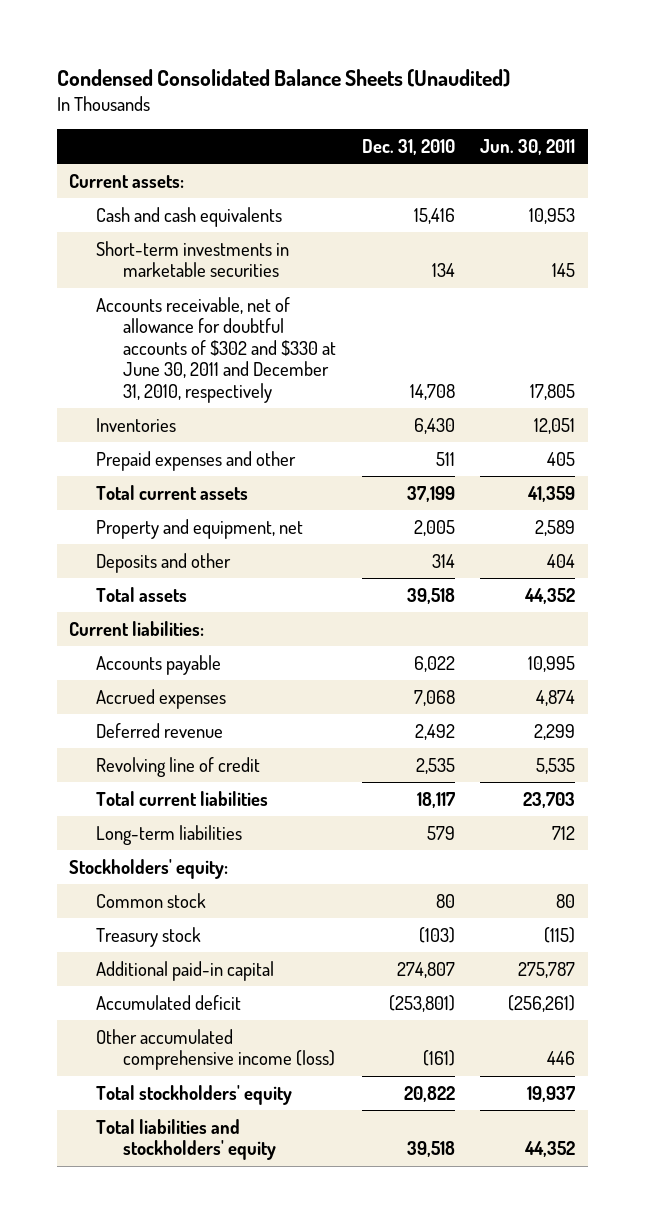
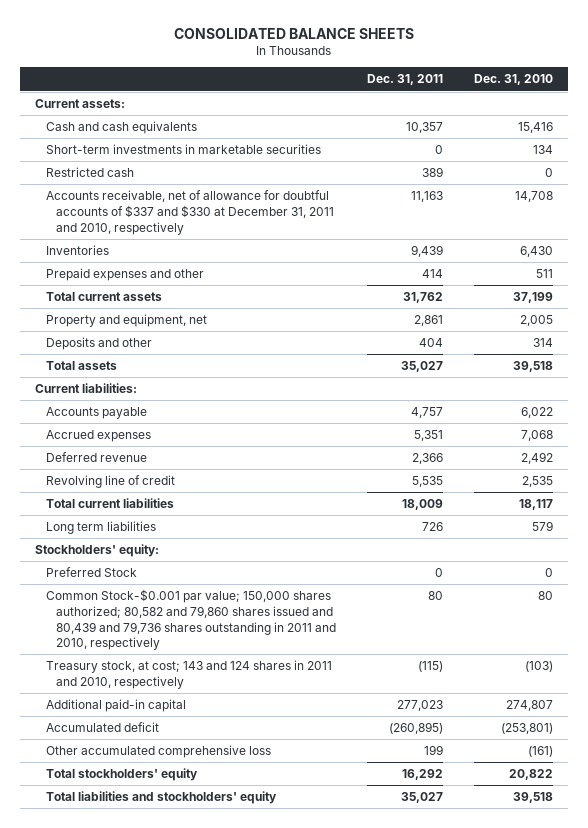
[56,68,510,87] Condensed Consolidated Balance Sheets (Unaudited) -> [174,27,415,39] CONSOLIDATED BALANCE SHEETS
[480,138,576,155] Jun. 30, 2011 -> none
none -> [366,74,443,86] Dec. 31, 2011
none -> [45,167,134,178] Restricted cash
[96,296,337,403] Accounts receivable, net of allowance for doubtful accounts of $302 and $330 at June 30, 2011 and December 31, 2010, respectively -> [45,190,335,235] Accounts receivable, net of allowance for doubtful accounts of $337 and $330 at December 31, 2011 and 2010, respectively
[96,824,243,845] Long-term liabilities -> [45,521,156,535] Long term liabilities
none -> [45,567,137,578] Preferred Stock
[96,892,207,908] Common stock -> [45,589,337,651] Common Stock-$0.001 par value; 150,000 shares authorized; 80,582 and 79,860 shares issued and 80,439 and 79,736 shares outstanding in 2011 and 2010, respectively
[96,926,202,947] Treasury stock -> [45,660,332,689] Treasury stock, at cost; 143 and 124 shares in 2011 and 2010, respectively
[96,1028,336,1071] Other accumulated comprehensive income (loss) -> [45,745,271,759] Other accumulated comprehensive loss

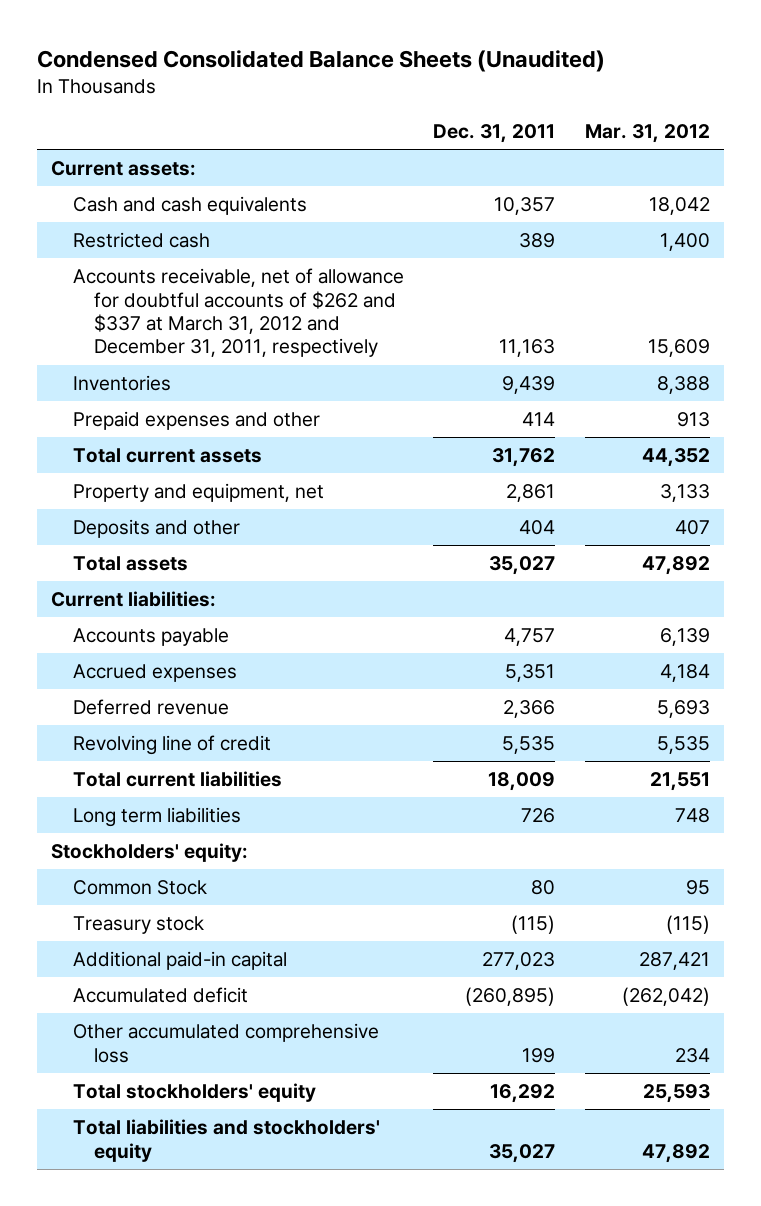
[174,27,415,39] CONSOLIDATED BALANCE SHEETS -> [36,50,605,73] Condensed Consolidated Balance Sheets (Unaudited)
[473,74,553,86] Dec. 31, 2010 -> none
none -> [584,124,710,144] Mar. 31, 2012
[45,144,321,155] Short-term investments in marketable securities -> none
[45,190,335,235] Accounts receivable, net of allowance for doubtful accounts of $337 and $330 at December 31, 2011 and 2010, respectively -> [72,268,404,358] Accounts receivable, net of allowance for doubtful accounts of $262 and $337 at March 31, 2012 and December 31, 2011, respectively
[45,567,137,578] Preferred Stock -> none
[45,589,337,651] Common Stock-$0.001 par value; 150,000 shares authorized; 80,582 and 79,860 shares issued and 80,439 and 79,736 shares outstanding in 2011 and 2010, respectively -> [72,880,207,896] Common Stock
[45,660,332,689] Treasury stock, at cost; 143 and 124 shares in 2011 and 2010, respectively -> [72,916,204,935] Treasury stock

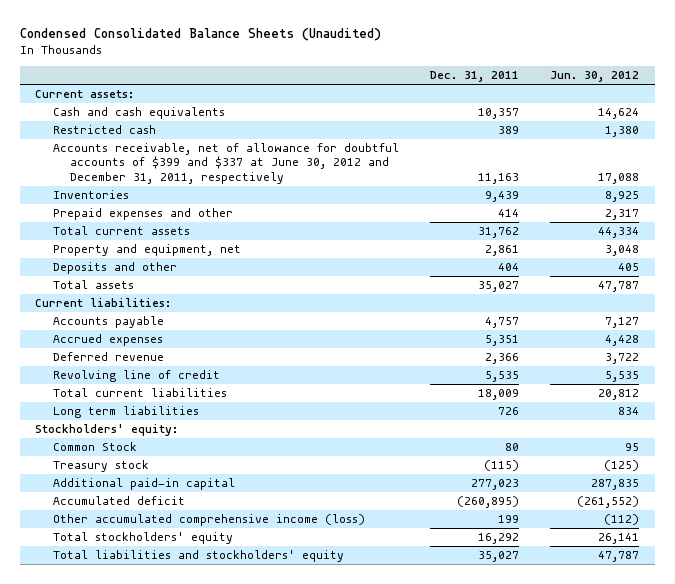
[584,124,710,144] Mar. 31, 2012 -> none
none -> [550,71,640,83] Jun. 30, 2012
[72,268,404,358] Accounts receivable, net of allowance for doubtful accounts of $262 and $337 at March 31, 2012 and December 31, 2011, respectively -> [52,143,399,184] Accounts receivable, net of allowance for doubtful accounts of $399 and $337 at June 30, 2012 and December 31, 2011, respectively
[72,1023,379,1063] Other accumulated comprehensive loss -> [52,514,365,527] Other accumulated comprehensive income (loss)

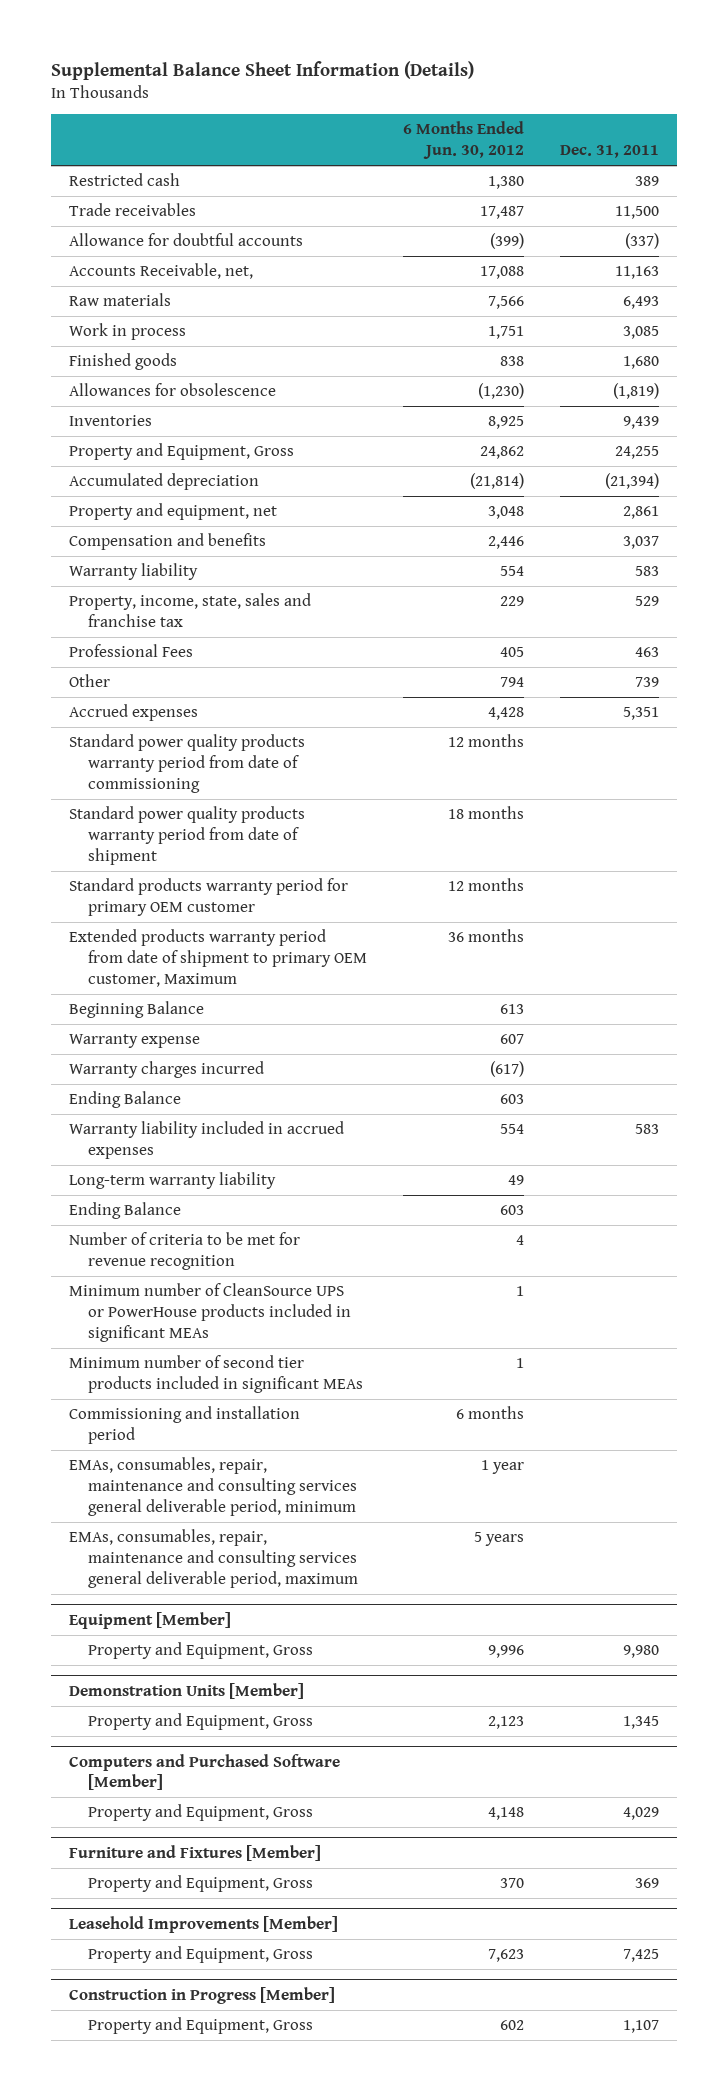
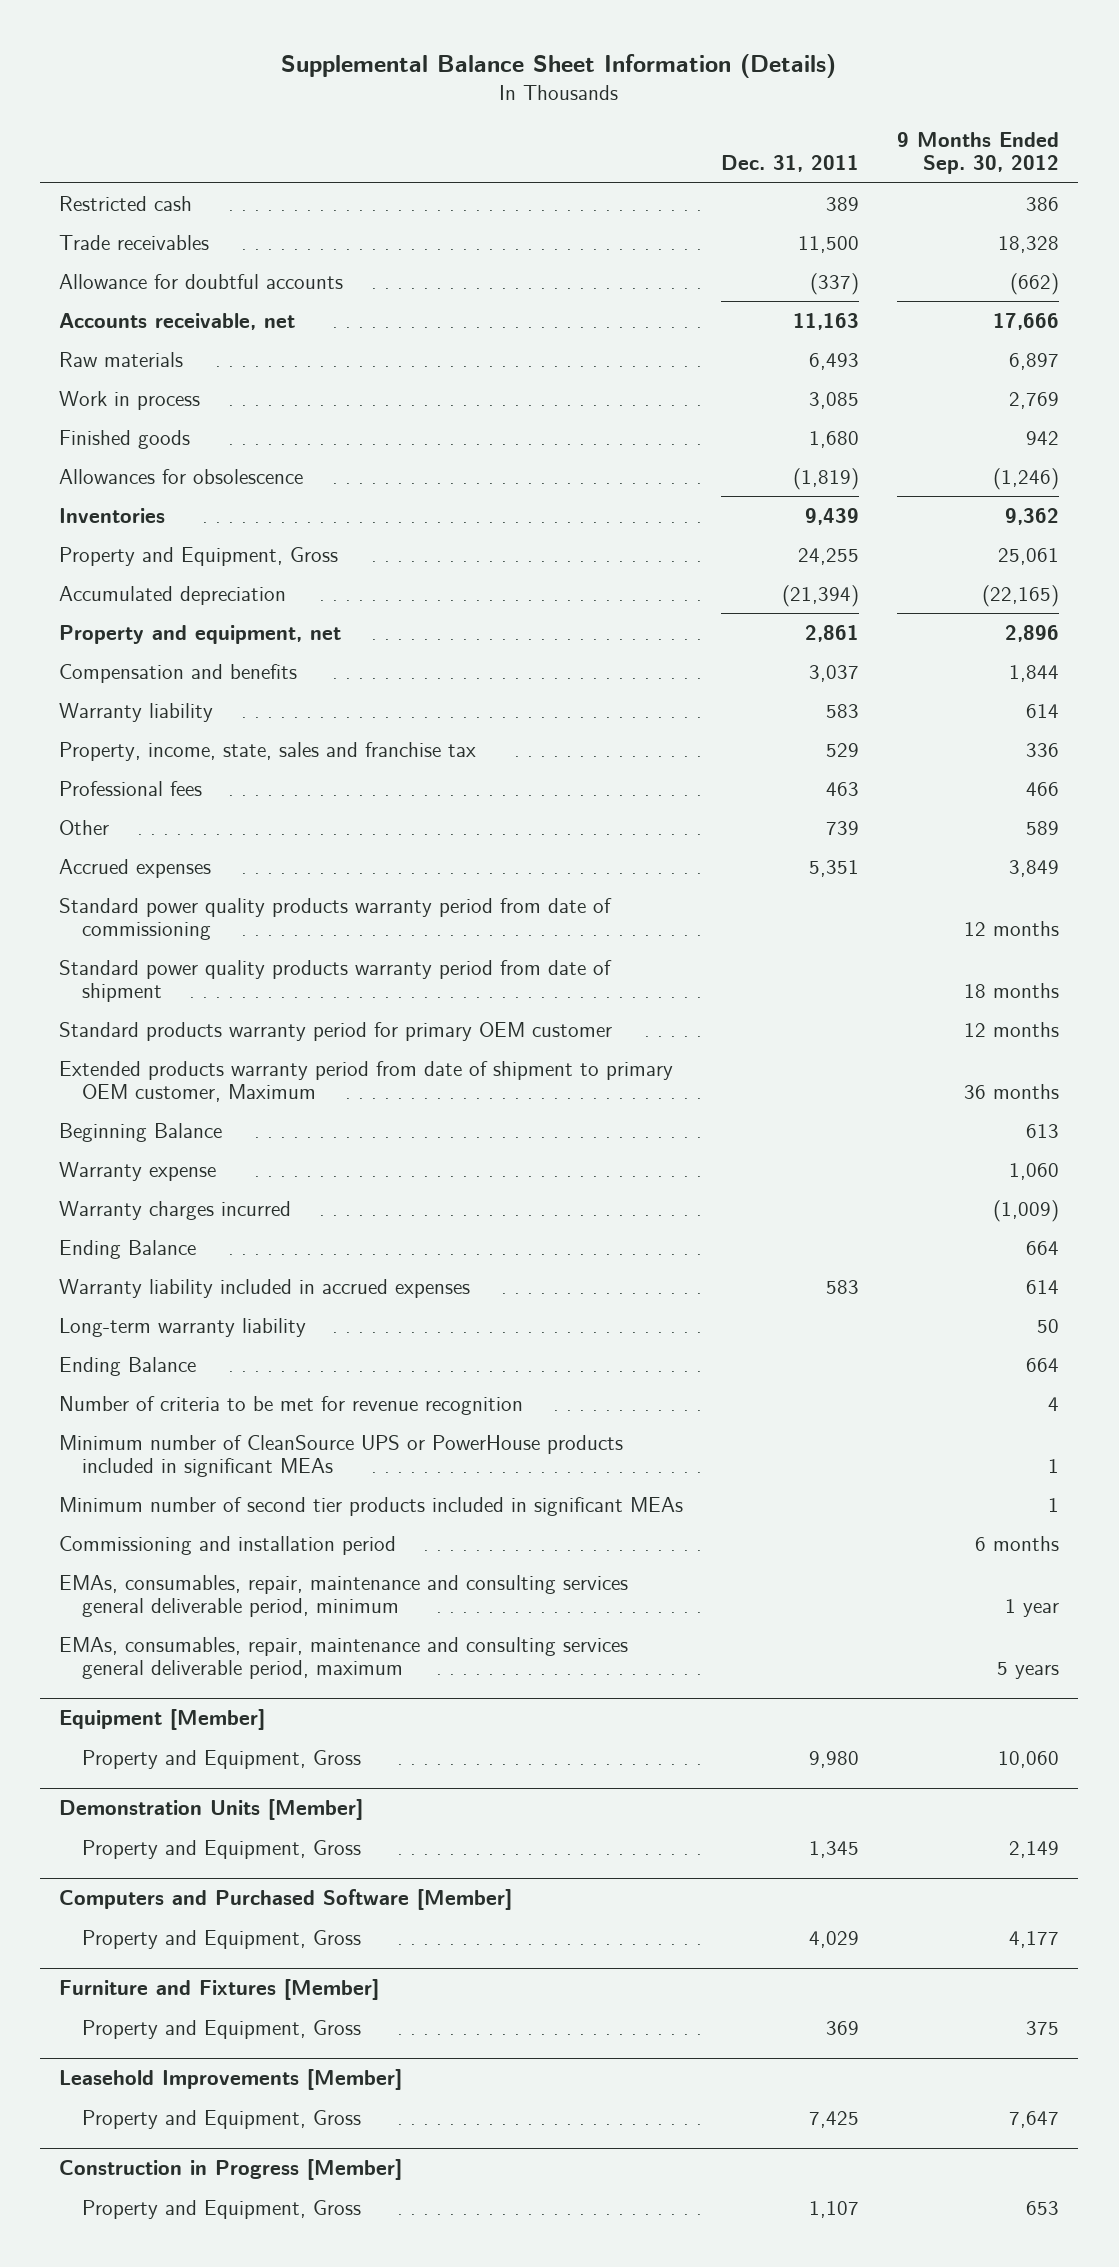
[402,121,524,160] 6 Months Ended Jun. 30, 2012 -> none
none -> [897,131,1060,175] 9 Months Ended Sep. 30, 2012
[68,263,253,280] Accounts Receivable, net, -> [59,312,296,330] Accounts receivable, net
[68,644,193,658] Professional Fees -> [59,780,203,796] Professional fees

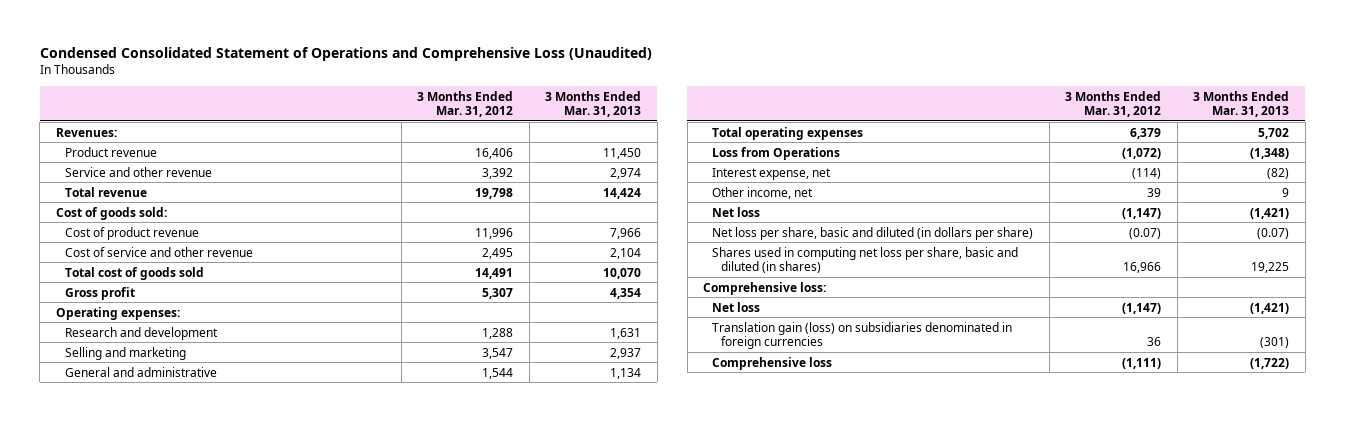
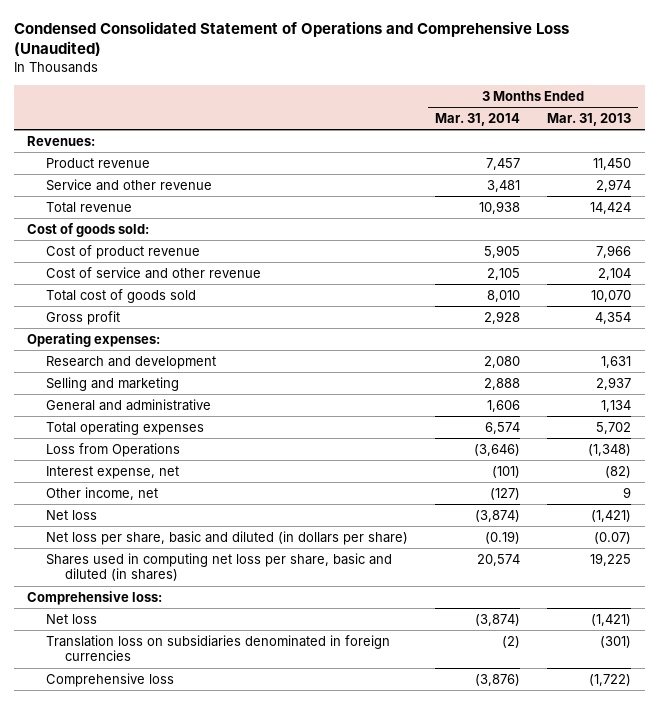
[417,90,514,118] 3 Months Ended Mar. 31, 2012 -> none
none -> [435,112,521,126] Mar. 31, 2014
[712,321,1013,349] Translation gain (loss) on subsidiaries denominated in foreign currencies -> [46,634,391,662] Translation loss on subsidiaries denominated in foreign currencies

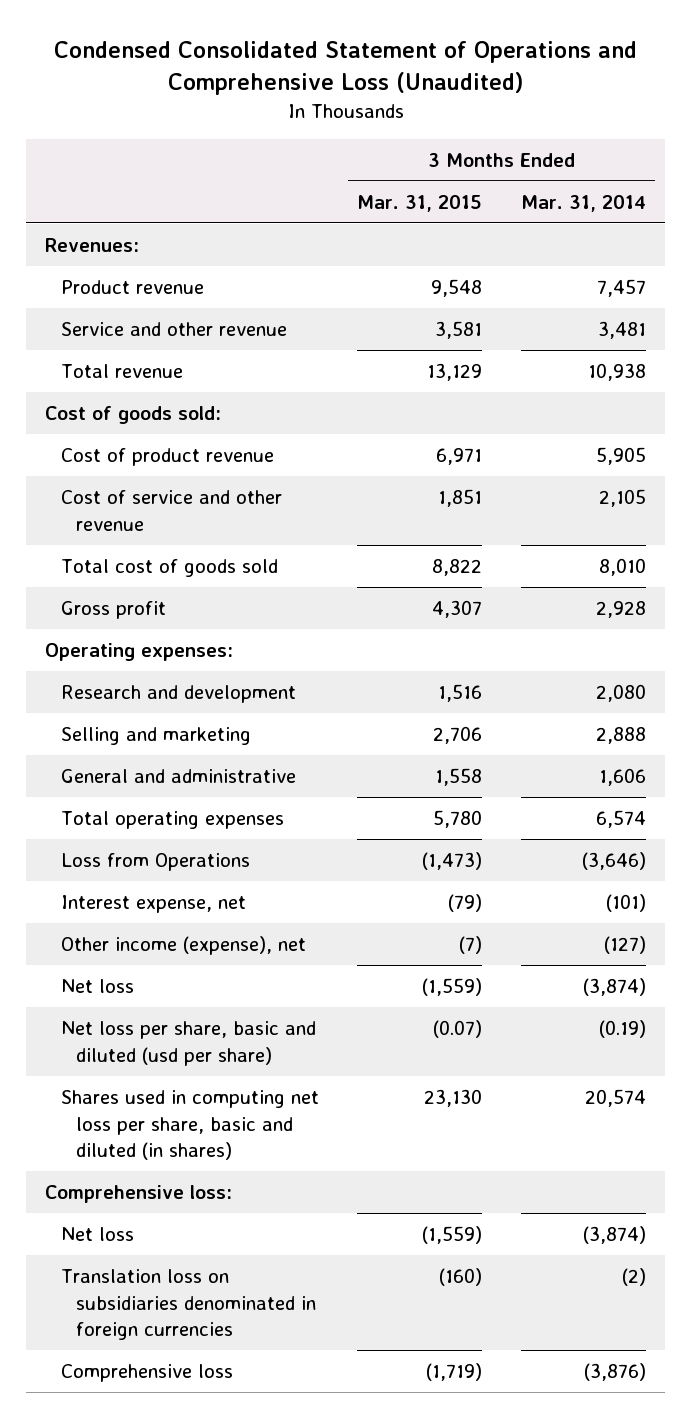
[547,112,632,126] Mar. 31, 2013 -> none
none -> [357,194,483,212] Mar. 31, 2015
[46,486,159,500] Other income, net -> [60,936,306,956] Other income (expense), net
[46,530,409,545] Net loss per share, basic and diluted (in dollars per share) -> [60,1021,316,1066] Net loss per share, basic and diluted (usd per share)

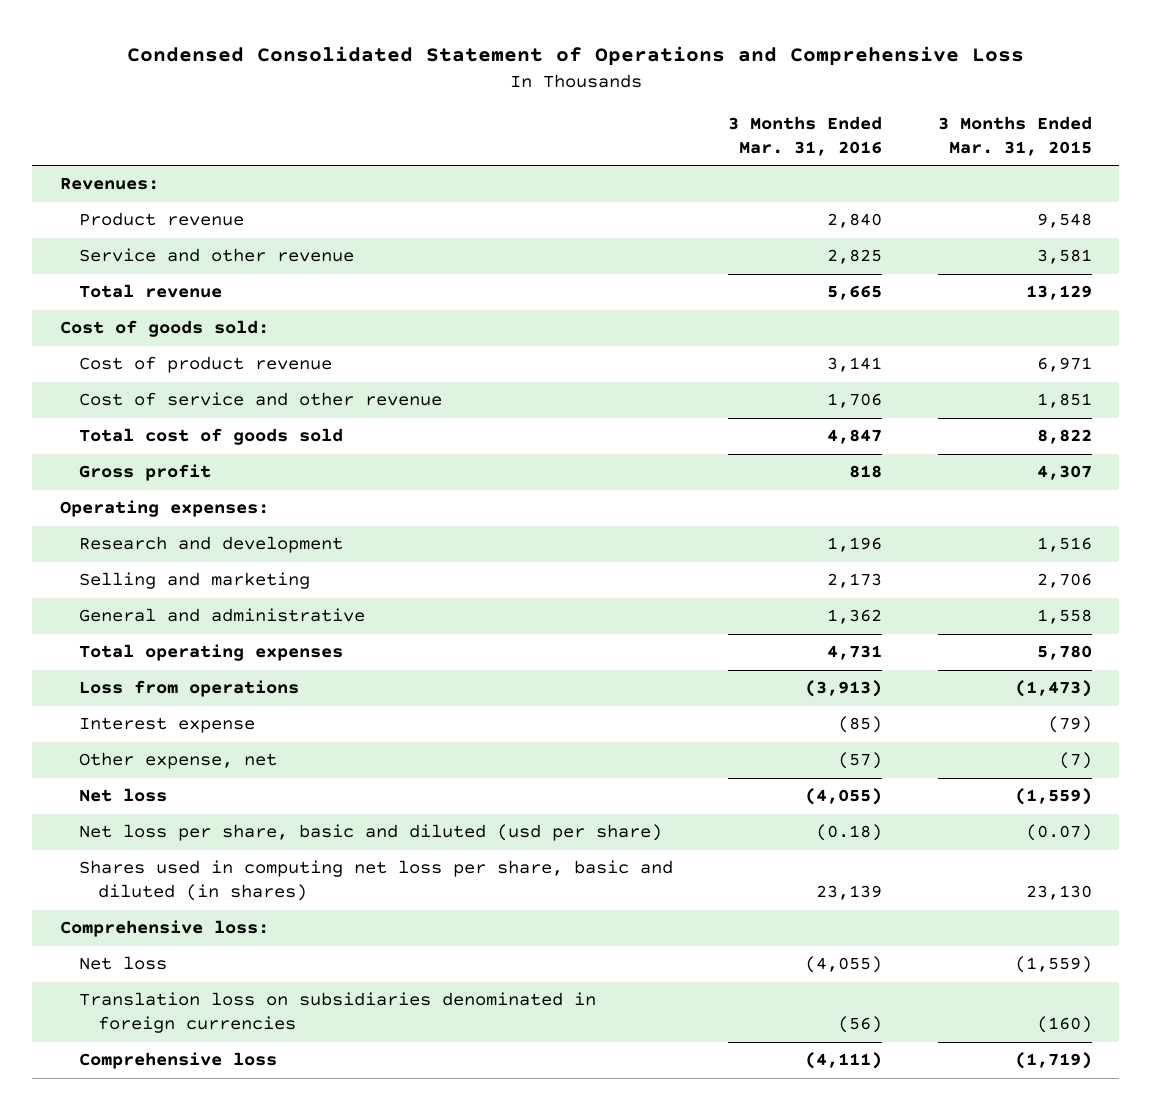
[53,41,637,96] Condensed Consolidated Statement of Operations and Comprehensive Loss (Unaudited) -> [126,46,1024,67] Condensed Consolidated Statement of Operations and Comprehensive Loss
[520,194,646,212] Mar. 31, 2014 -> none
none -> [728,115,883,156] 3 Months Ended Mar. 31, 2016
[60,853,250,872] Loss from Operations -> [78,680,299,698] Loss from operations
[60,895,246,914] Interest expense, net -> [78,717,255,734] Interest expense
[60,936,306,956] Other income (expense), net -> [78,752,277,770] Other expense, net

